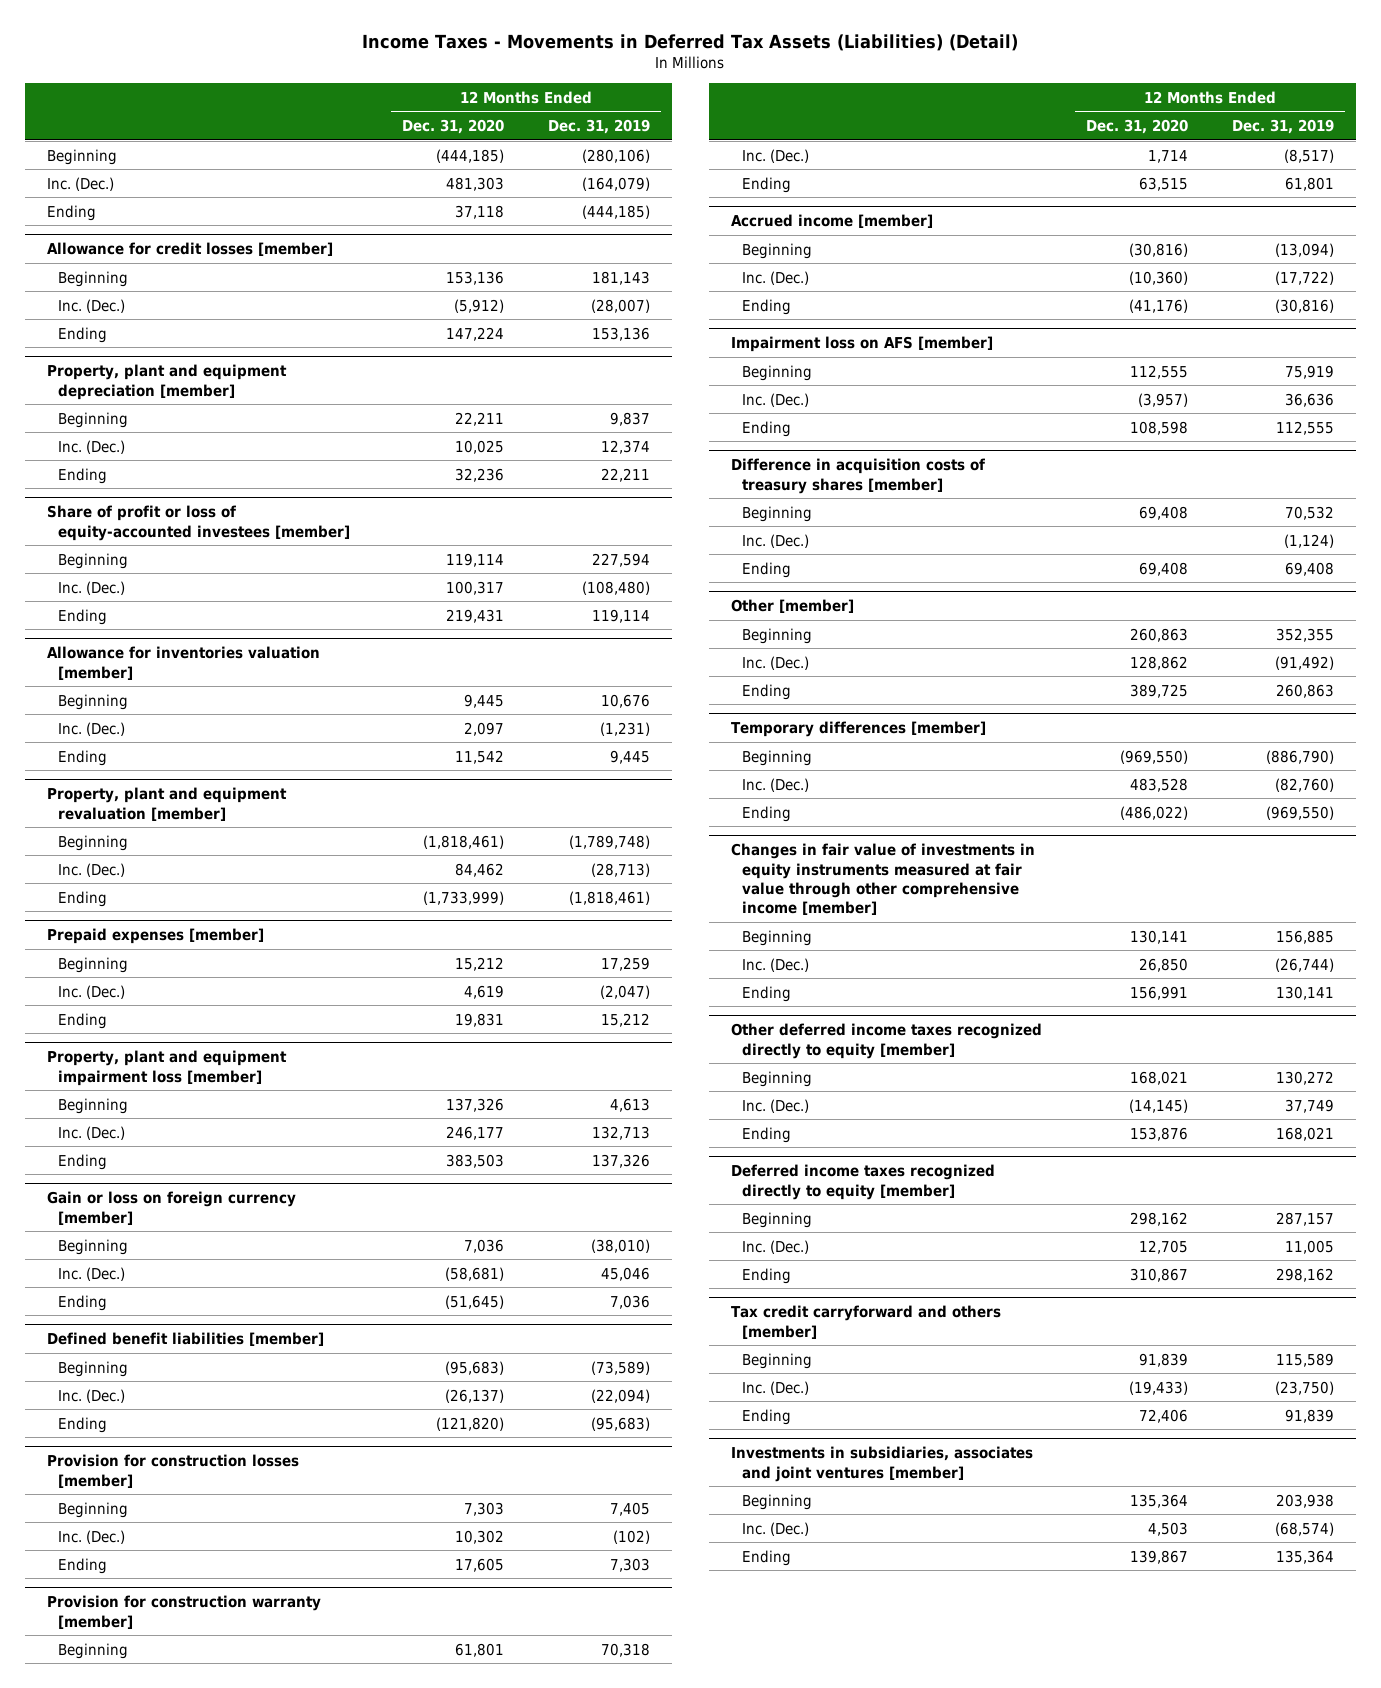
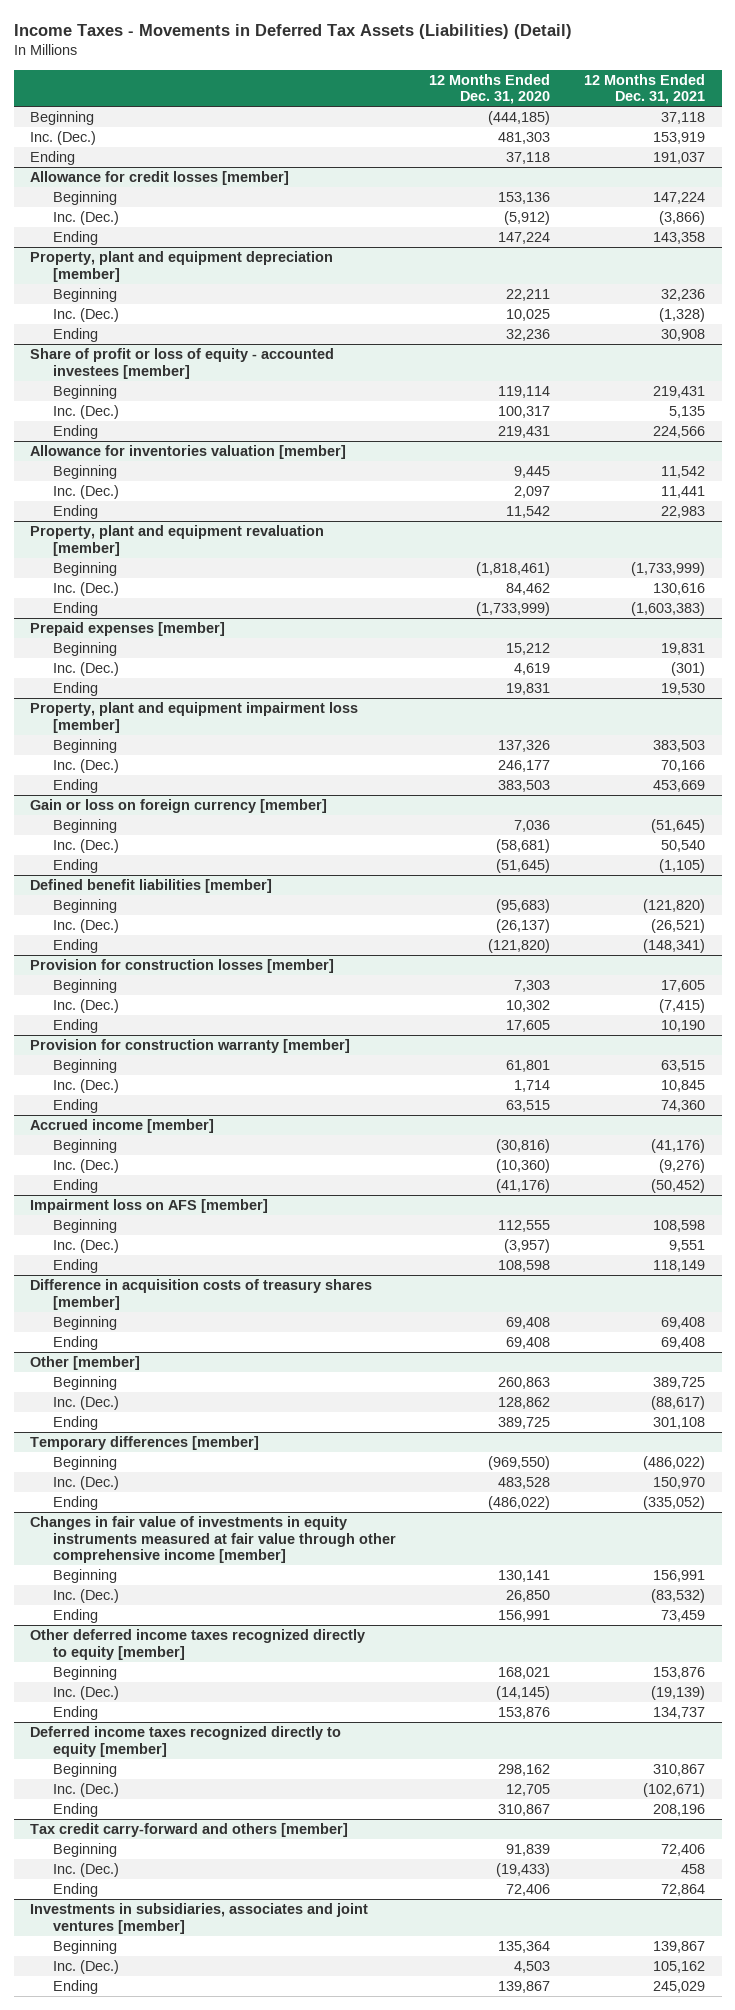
[547,119,650,135] Dec. 31, 2019 -> none
none -> [583,73,705,105] 12 Months Ended Dec. 31, 2021
[46,505,350,541] Share of profit or loss of equity-accounted investees [member] -> [30,348,335,379] Share of profit or loss of equity - accounted investees [member]
[742,533,810,548] Inc. (Dec.) -> none
[731,1305,1002,1339] Tax credit carryforward and others [member] -> [30,1823,349,1838] Tax credit carry-forward and others [member]

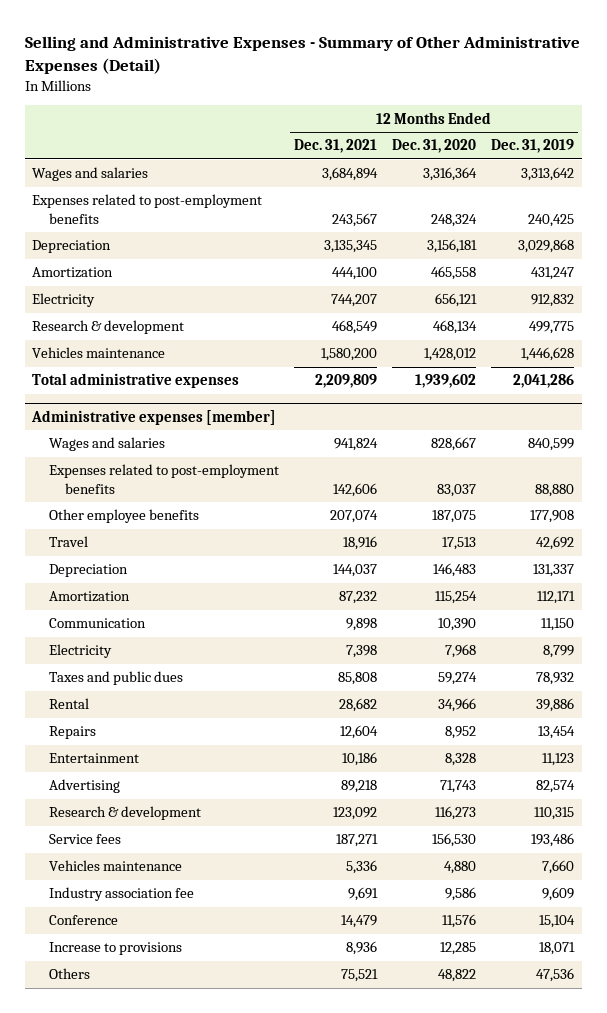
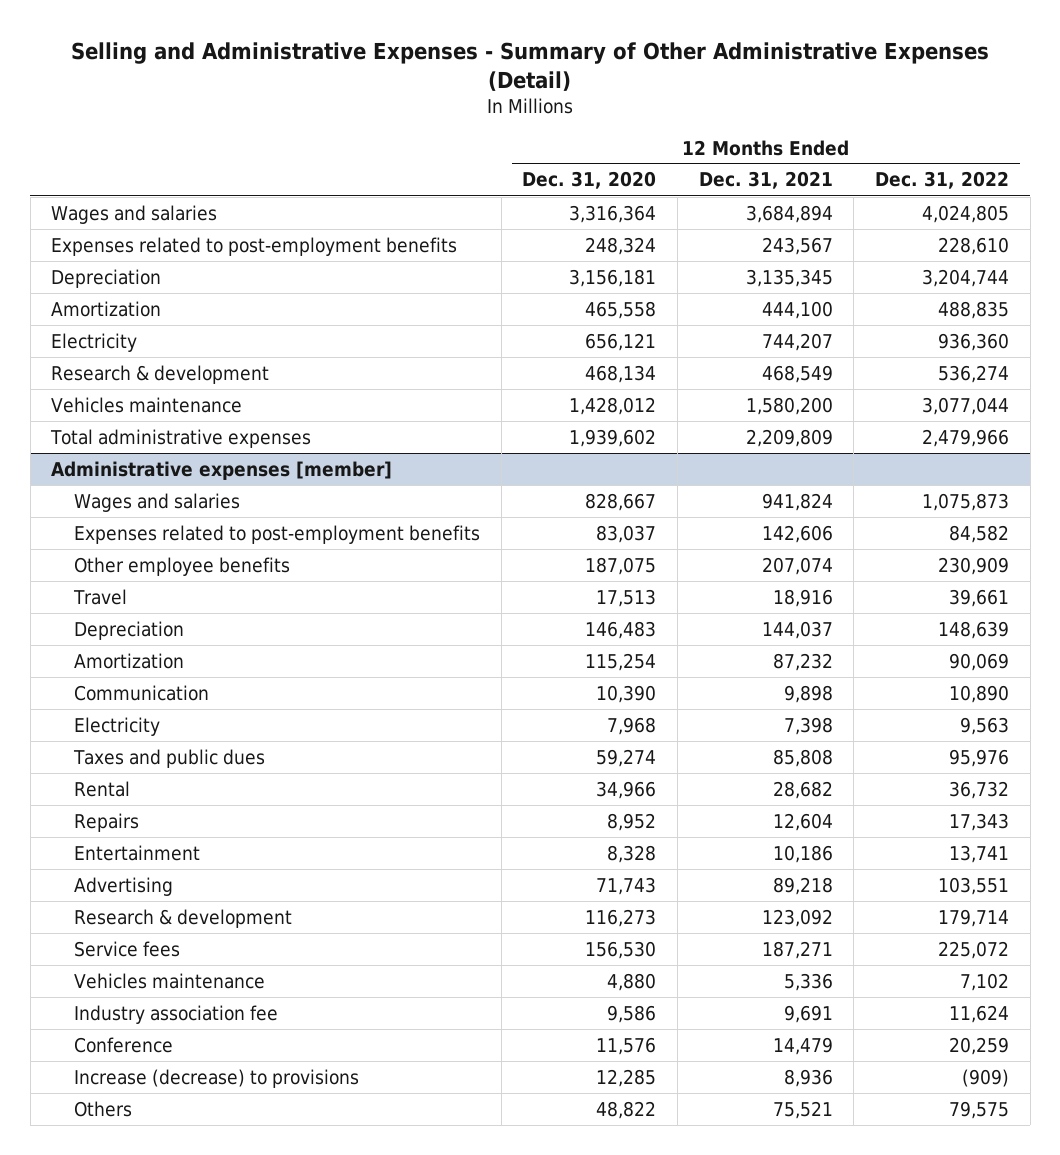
[491,139,575,154] Dec. 31, 2019 -> none
none -> [875,171,1010,190] Dec. 31, 2022
[48,942,182,956] Increase to provisions -> [74,1068,360,1088] Increase (decrease) to provisions

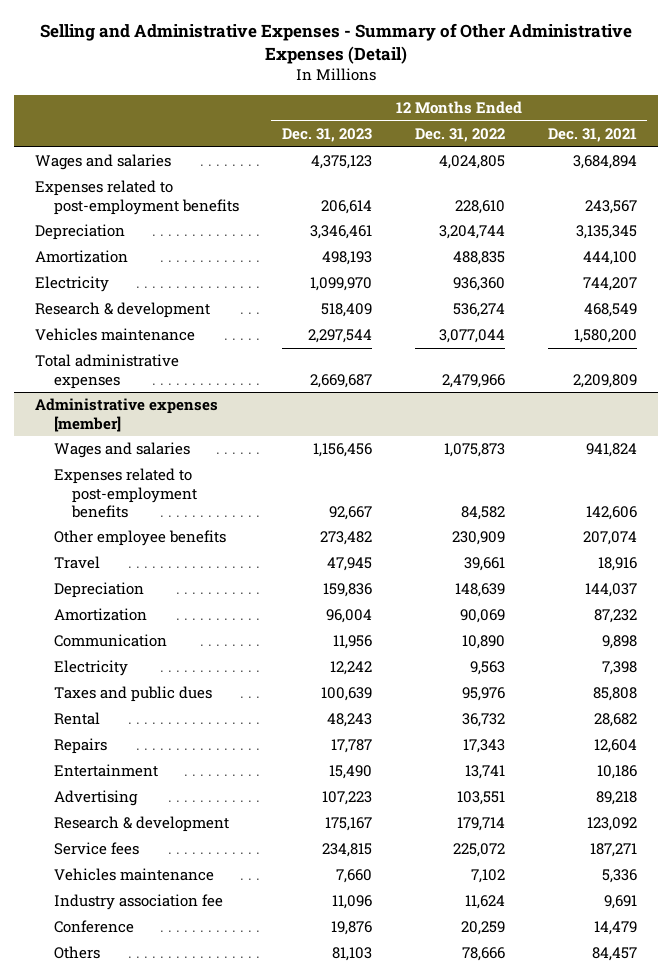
[522,171,657,190] Dec. 31, 2020 -> none
none -> [281,128,372,143] Dec. 31, 2023
[74,1068,360,1088] Increase (decrease) to provisions -> none
[772,1100,833,1119] 75,521 -> [591,947,637,962] 84,457
[949,1100,1010,1119] 79,575 -> [461,947,505,962] 78,666

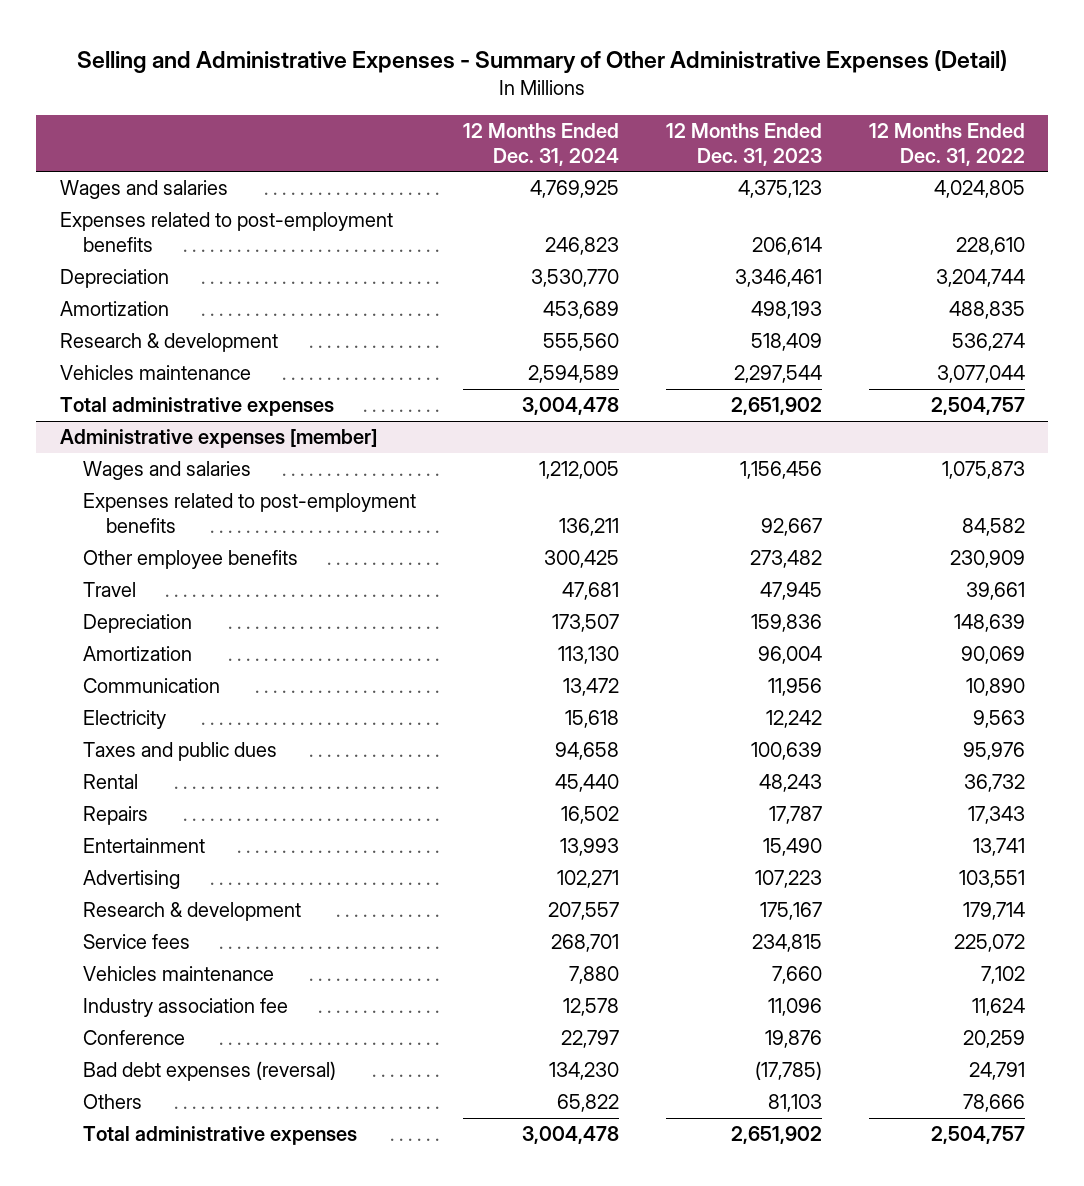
[547,128,637,143] Dec. 31, 2021 -> none
none -> [462,123,619,167] 12 Months Ended Dec. 31, 2024
[35,276,110,293] Electricity -> none
[309,373,372,388] 2,669,687 -> [730,397,822,416] 2,651,902
[441,373,505,388] 2,479,966 -> [930,397,1025,416] 2,504,757
none -> [82,1061,336,1082] Bad debt expenses (reversal)
none -> [82,1126,357,1146] Total administrative expenses

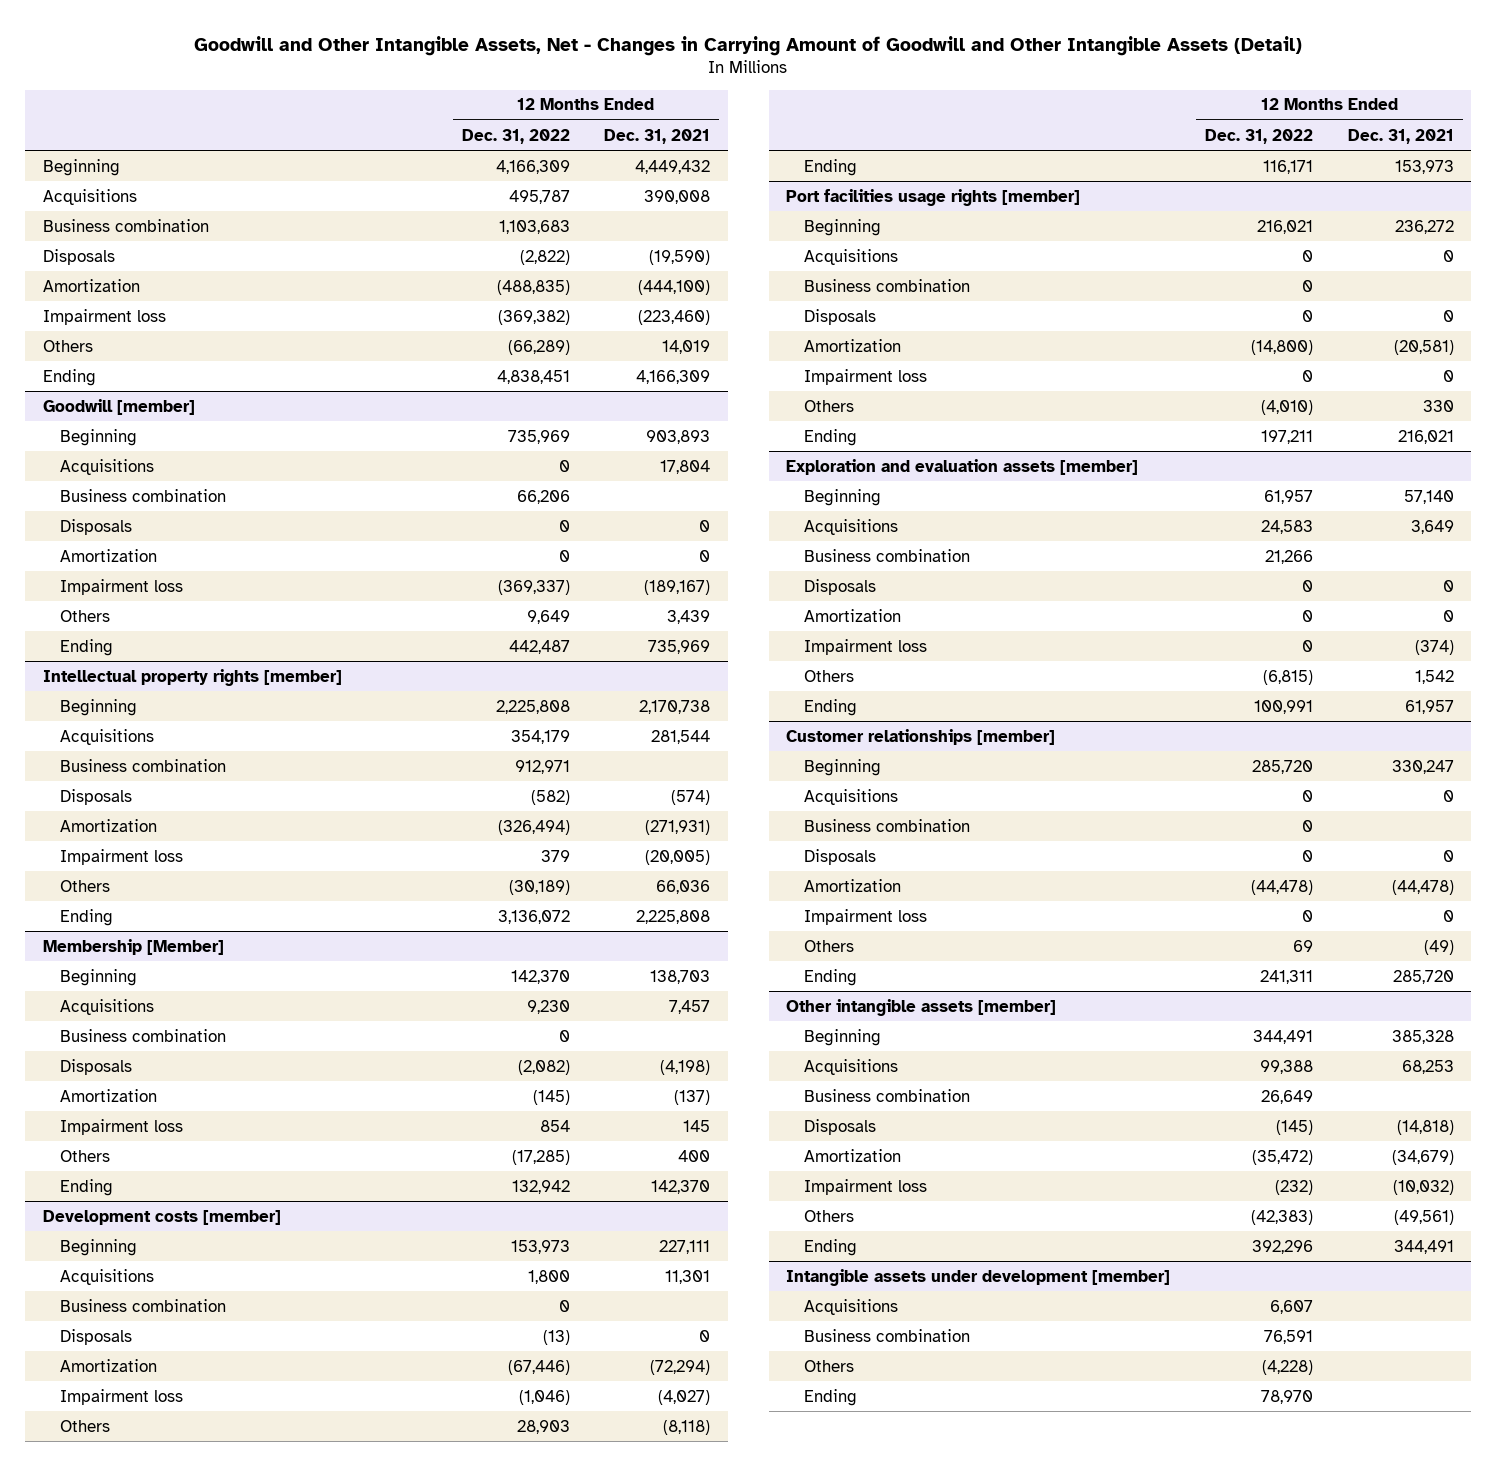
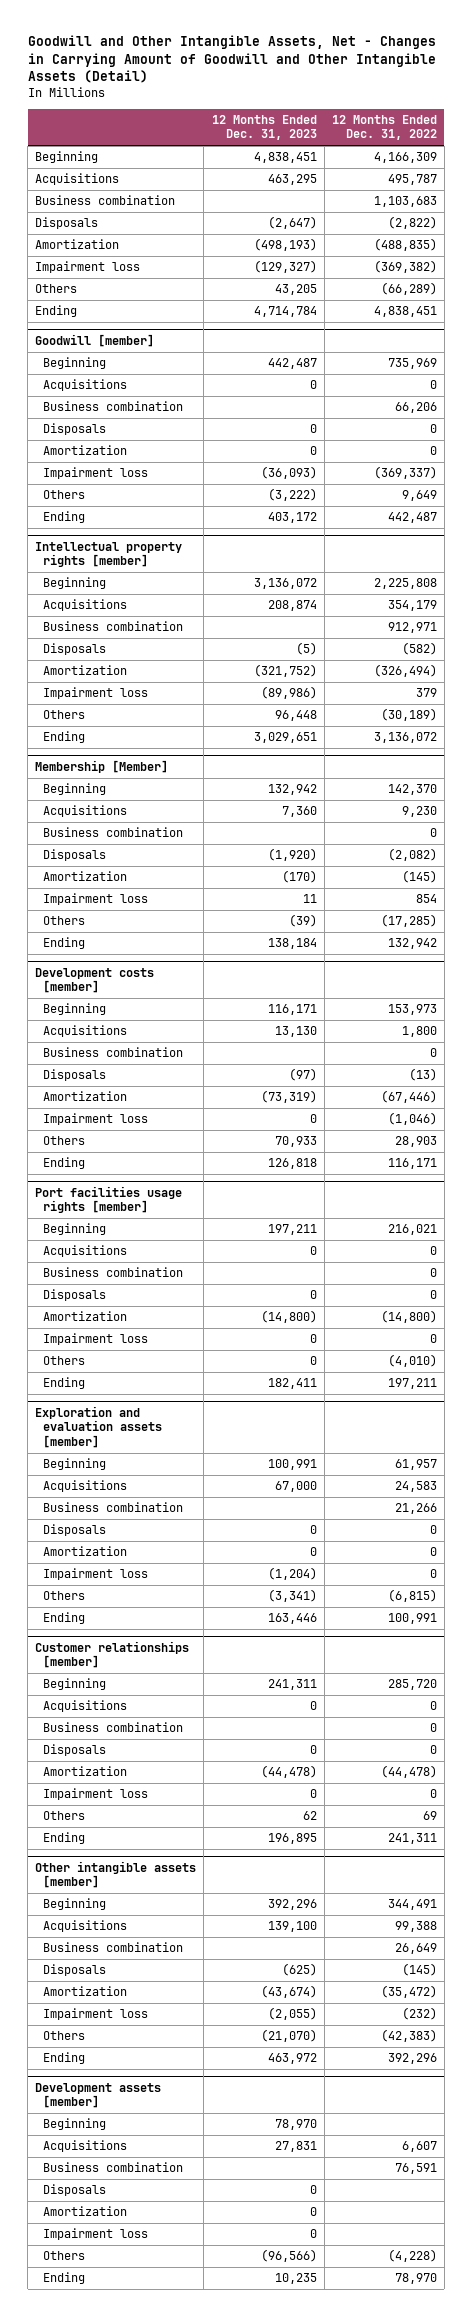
[604,128,711,144] Dec. 31, 2021 -> none
none -> [211,114,317,141] 12 Months Ended Dec. 31, 2023
[786,1268,1171,1286] Intangible assets under development [member] -> [35,2082,162,2109] Development assets [member]
none -> [43,2118,107,2131] Beginning
none -> [43,2184,107,2197] Disposals
none -> [43,2206,128,2217] Amortization
none -> [43,2228,149,2241] Impairment loss

